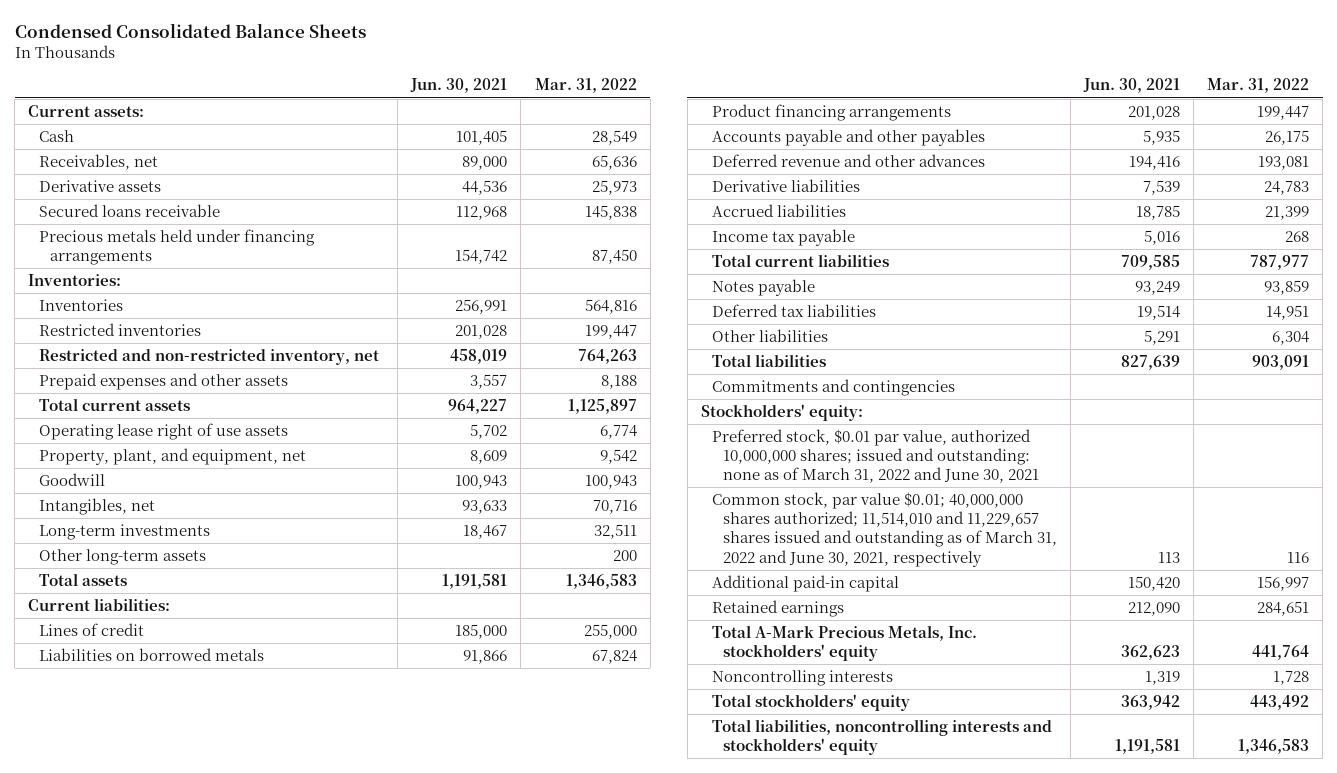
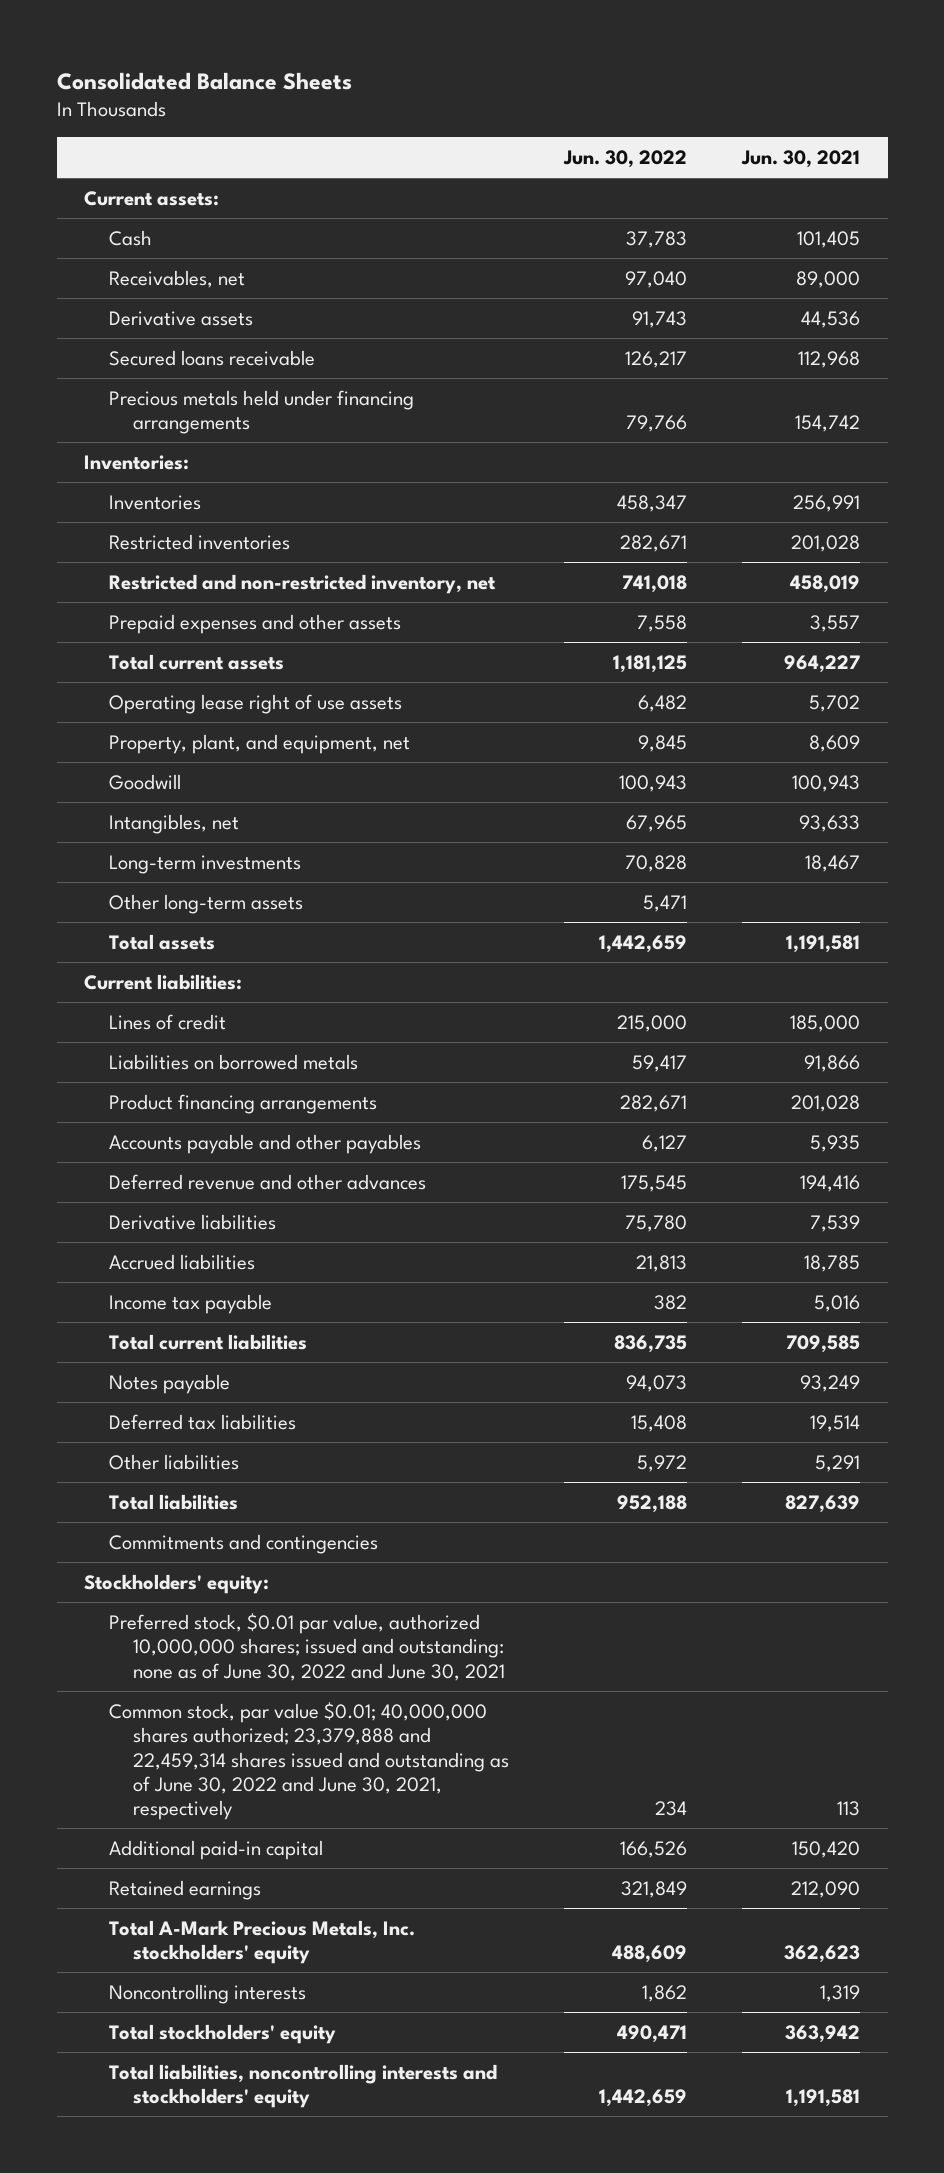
[14,22,366,38] Condensed Consolidated Balance Sheets -> [56,71,352,90] Consolidated Balance Sheets
[534,78,637,94] Mar. 31, 2022 -> none
none -> [563,149,688,168] Jun. 30, 2022
[711,428,1039,484] Preferred stock, $0.01 par value, authorized 10,000,000 shares; issued and outstanding: none as of March 31, 2022 and June 30, 2021 -> [108,1612,506,1681] Preferred stock, $0.01 par value, authorized 10,000,000 shares; issued and outstanding: none as of June 30, 2022 and June 30, 2021
[711,491,1057,567] Common stock, par value $0.01; 40,000,000 shares authorized; 11,514,010 and 11,229,657 shares issued and outstanding as of March 31, 2022 and June 30, 2021, respectively -> [108,1701,510,1821] Common stock, par value $0.01; 40,000,000 shares authorized; 23,379,888 and 22,459,314 shares issued and outstanding as of June 30, 2022 and June 30, 2021, respectively

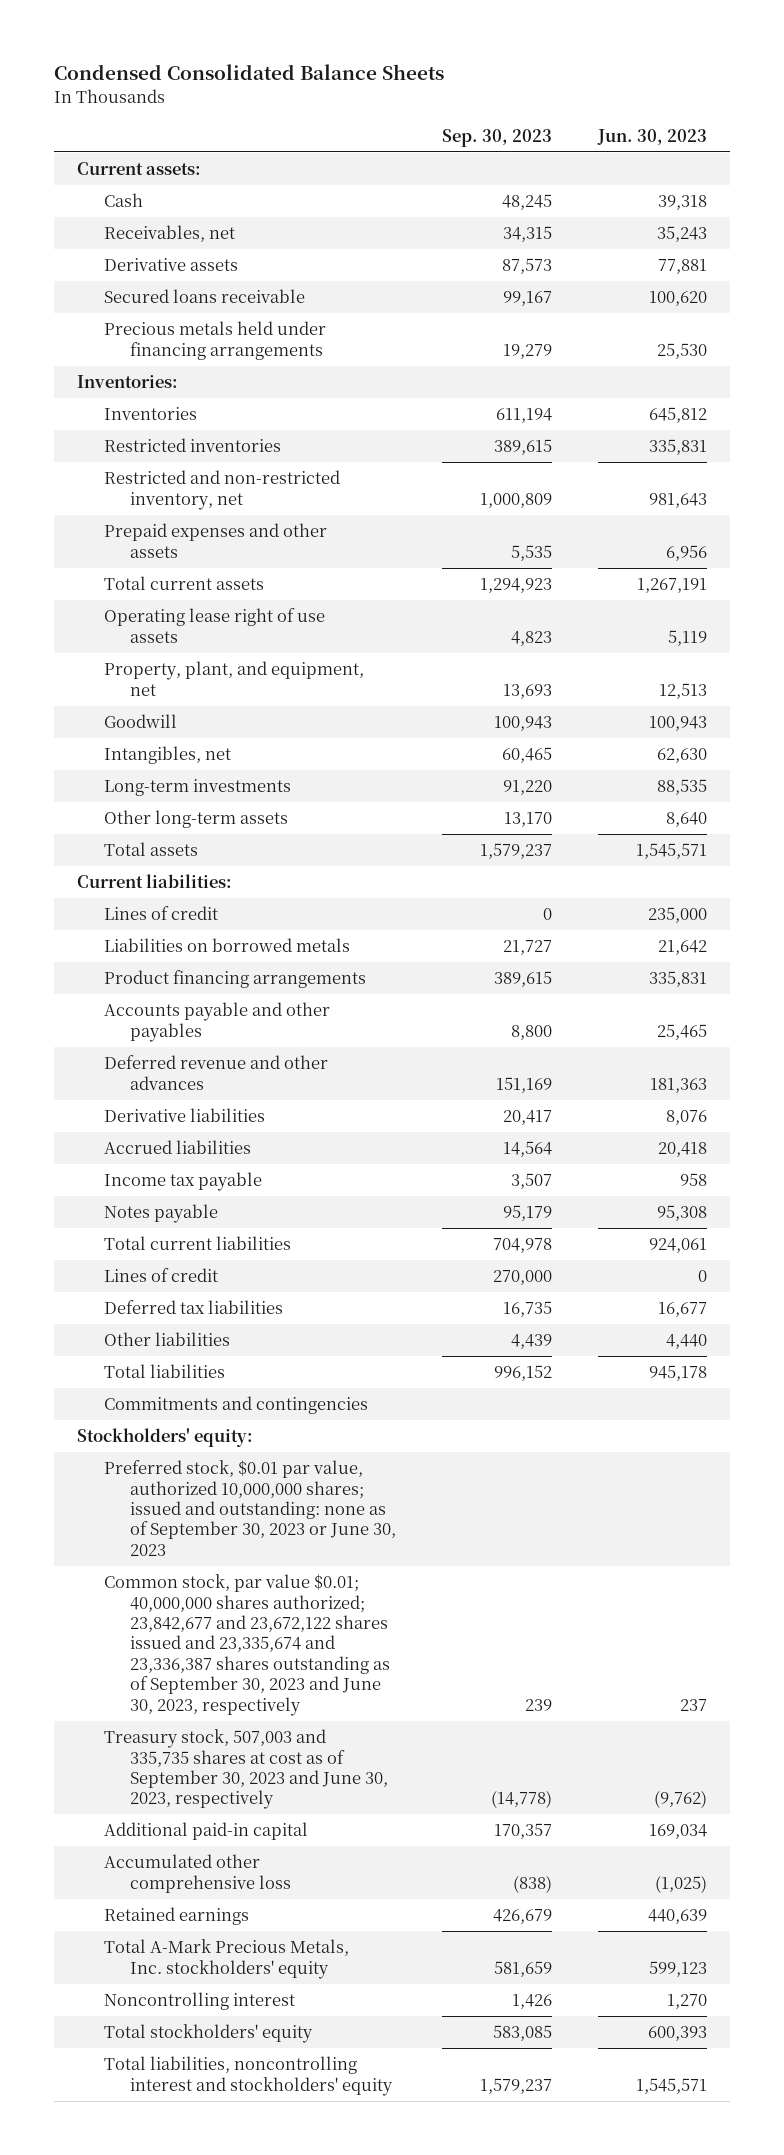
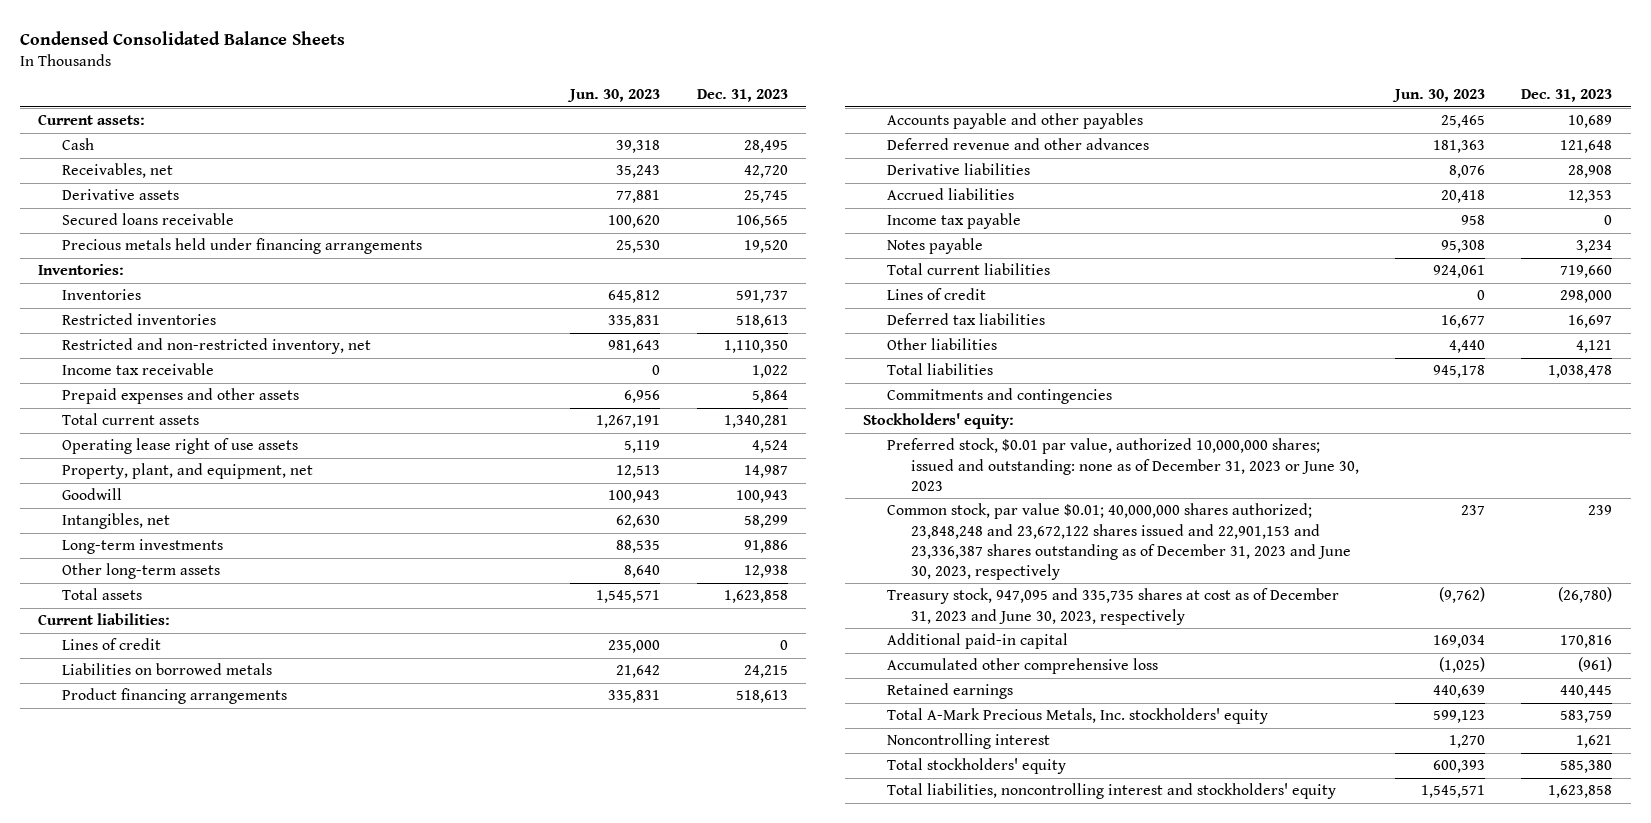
[442,128,553,147] Sep. 30, 2023 -> none
none -> [696,88,788,102] Dec. 31, 2023
none -> [62,363,215,376] Income tax receivable
[103,1460,397,1556] Preferred stock, $0.01 par value, authorized 10,000,000 shares; issued and outstanding: none as of September 30, 2023 or June 30, 2023 -> [886,438,1359,491] Preferred stock, $0.01 par value, authorized 10,000,000 shares; issued and outstanding: none as of December 31, 2023 or June 30, 2023
[103,1574,391,1716] Common stock, par value $0.01; 40,000,000 shares authorized; 23,842,677 and 23,672,122 shares issued and 23,335,674 and 23,336,387 shares outstanding as of September 30, 2023 and June 30, 2023, respectively -> [886,503,1351,580] Common stock, par value $0.01; 40,000,000 shares authorized; 23,848,248 and 23,672,122 shares issued and 22,901,153 and 23,336,387 shares outstanding as of December 31, 2023 and June 30, 2023, respectively
[103,1729,389,1810] Treasury stock, 507,003 and 335,735 shares at cost as of September 30, 2023 and June 30, 2023, respectively -> [886,588,1339,625] Treasury stock, 947,095 and 335,735 shares at cost as of December 31, 2023 and June 30, 2023, respectively

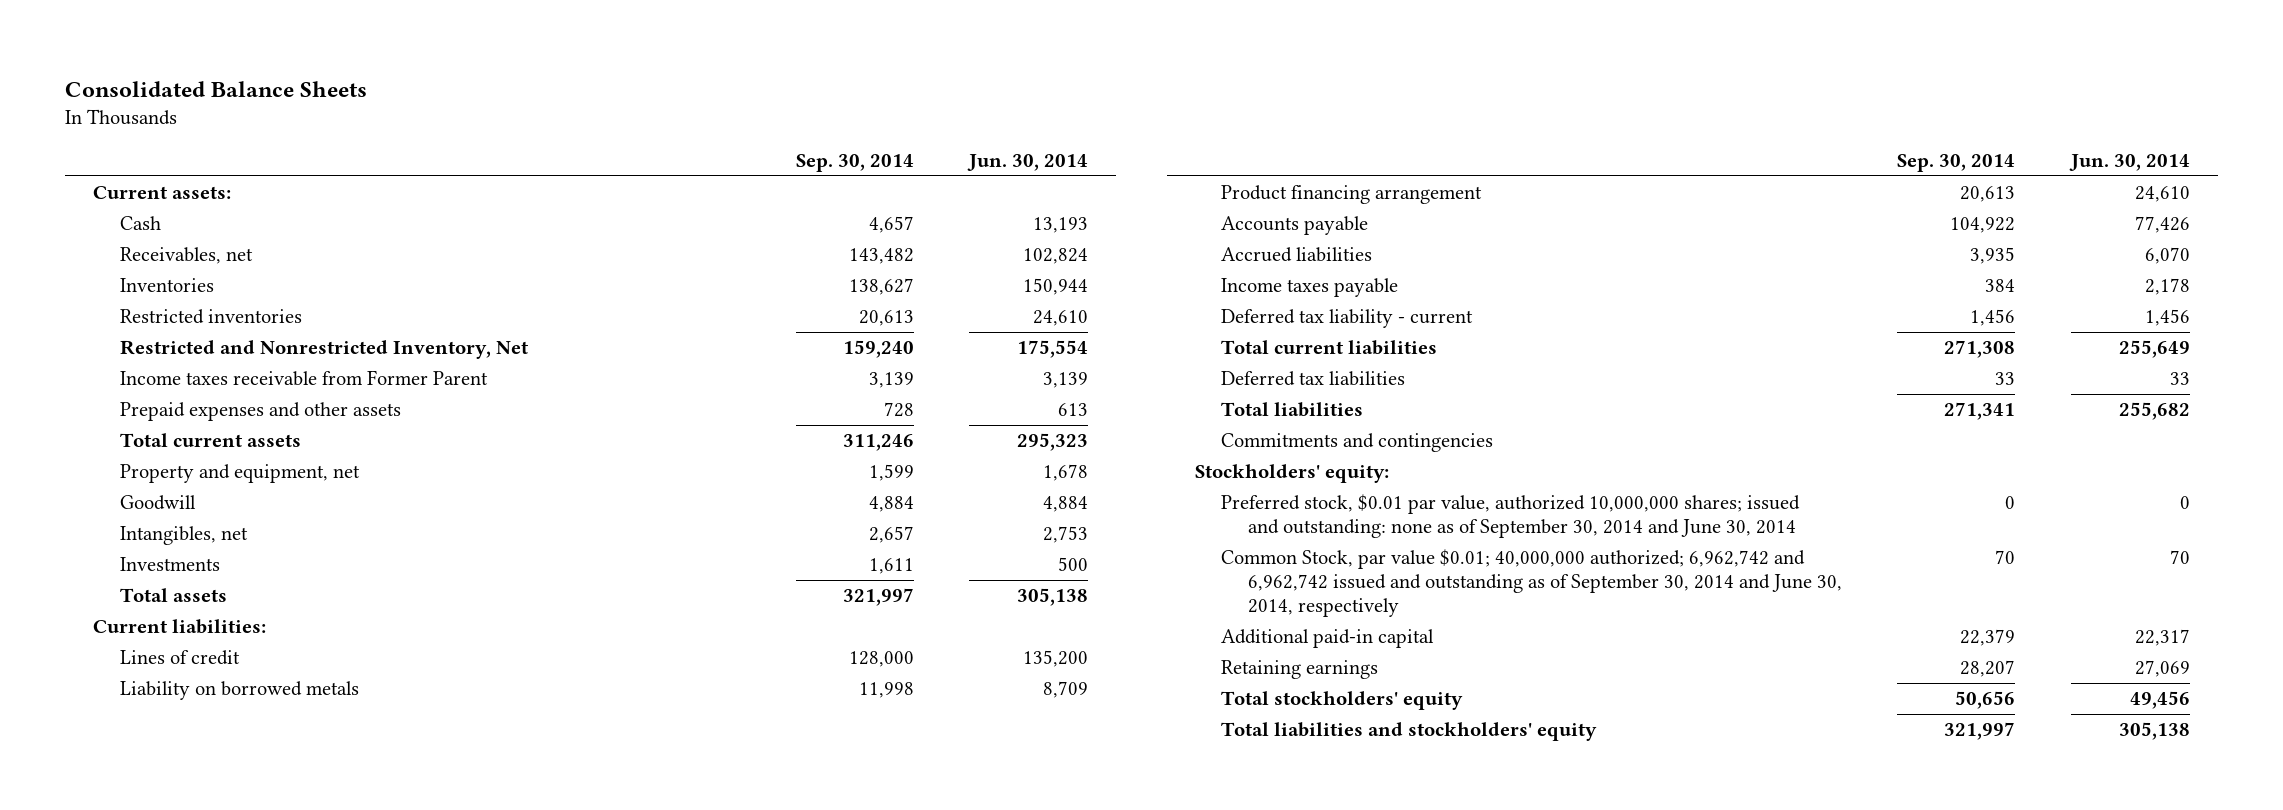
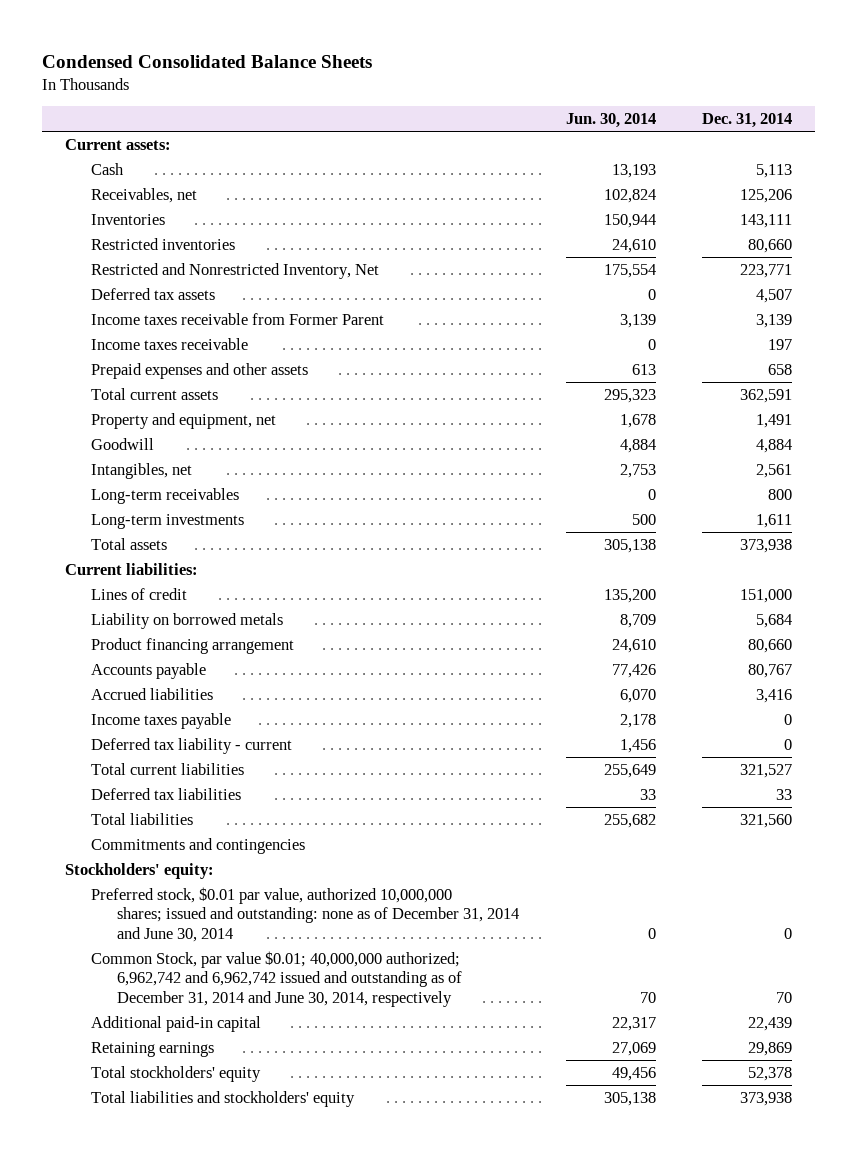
[65,80,368,97] Consolidated Balance Sheets -> [41,54,372,68] Condensed Consolidated Balance Sheets
[795,153,914,172] Sep. 30, 2014 -> none
none -> [701,113,792,129] Dec. 31, 2014
none -> [91,287,216,300] Deferred tax assets
none -> [91,337,249,350] Income taxes receivable
none -> [91,487,240,504] Long-term receivables
[119,557,220,572] Investments -> [91,513,245,529] Long-term investments
[1221,494,1801,539] Preferred stock, $0.01 par value, authorized 10,000,000 shares; issued and outstanding: none as of September 30, 2014 and June 30, 2014 -> [91,886,520,942] Preferred stock, $0.01 par value, authorized 10,000,000 shares; issued and outstanding: none as of December 31, 2014 and June 30, 2014
[1221,549,1842,618] Common Stock, par value $0.01; 40,000,000 authorized; 6,962,742 and 6,962,742 issued and outstanding as of September 30, 2014 and June 30, 2014, respectively -> [91,950,463,1007] Common Stock, par value $0.01; 40,000,000 authorized; 6,962,742 and 6,962,742 issued and outstanding as of December 31, 2014 and June 30, 2014, respectively

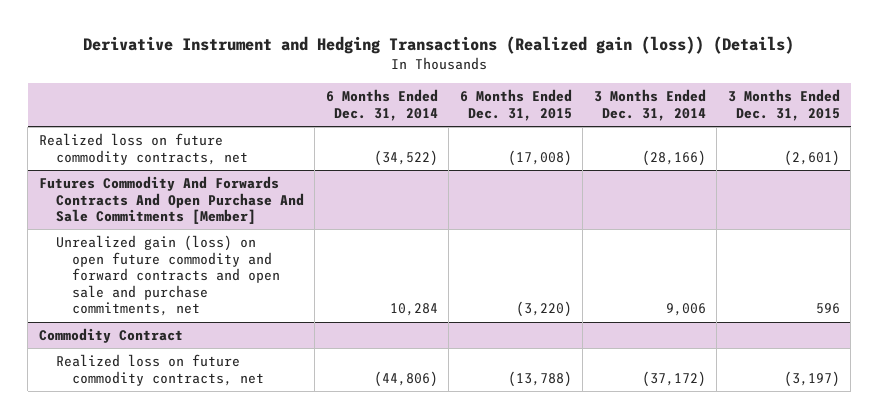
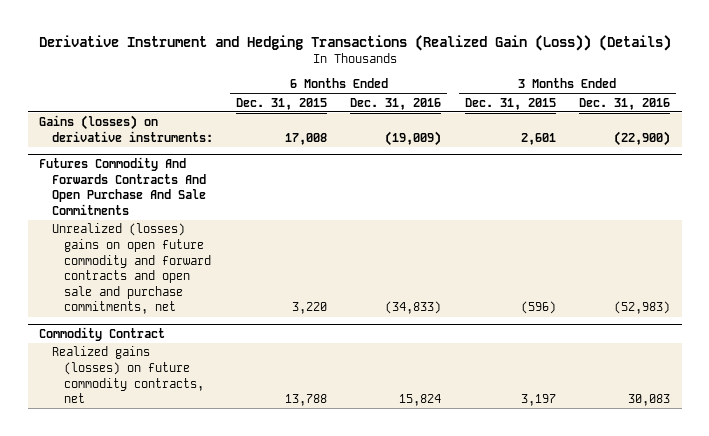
[83,35,795,54] Derivative Instrument and Hedging Transactions (Realized gain (loss)) (Details) -> [38,34,671,51] Derivative Instrument and Hedging Transactions (Realized Gain (Loss)) (Details)
[325,89,438,121] 6 Months Ended Dec. 31, 2014 -> none
[593,89,706,121] 3 Months Ended Dec. 31, 2014 -> none
none -> [350,97,442,110] Dec. 31, 2016
none -> [579,97,671,110] Dec. 31, 2016
[38,133,248,165] Realized loss on future commodity contracts, net -> none
none -> [39,115,213,143] Gains (losses) on derivative instruments:
[38,176,304,225] Futures Commodity And Forwards Contracts And Open Purchase And Sale Commitments [Member] -> [39,157,206,216] Futures Commodity And Forwards Contracts And Open Purchase And Sale Commitments
[55,235,281,317] Unrealized gain (loss) on open future commodity and forward contracts and open sale and purchase commitments, net -> [51,223,212,315] Unrealized (losses) gains on open future commodity and forward contracts and open sale and purchase commitments, net
[515,301,572,318] (3,220) -> [292,302,328,315] 3,220
[815,303,840,315] 596 -> [520,301,556,315] (596)
[55,354,265,386] Realized loss on future commodity contracts, net -> [51,346,205,404] Realized gains (losses) on future commodity contracts, net
[507,370,572,387] (13,788) -> [285,394,328,407] 13,788
[783,370,840,387] (3,197) -> [520,394,556,407] 3,197

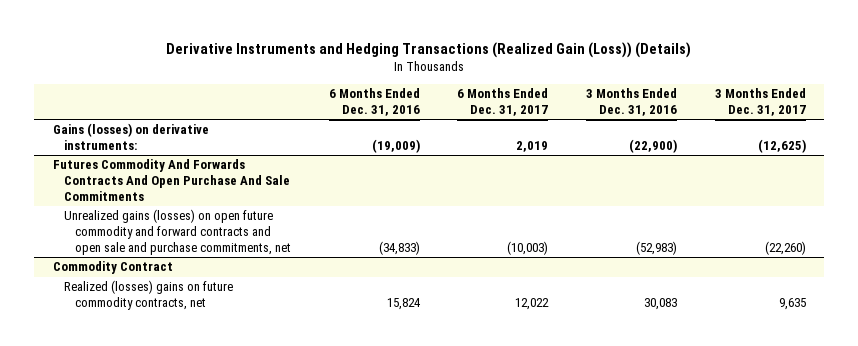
[38,34,671,51] Derivative Instrument and Hedging Transactions (Realized Gain (Loss)) (Details) -> [166,41,692,58] Derivative Instruments and Hedging Transactions (Realized Gain (Loss)) (Details)
[236,97,328,110] Dec. 31, 2015 -> none
[464,97,556,110] Dec. 31, 2015 -> none
none -> [457,88,549,116] 6 Months Ended Dec. 31, 2017
none -> [714,88,806,116] 3 Months Ended Dec. 31, 2017
[51,223,212,315] Unrealized (losses) gains on open future commodity and forward contracts and open sale and purchase commitments, net -> [64,209,292,255] Unrealized gains (losses) on open future commodity and forward contracts and open sale and purchase commitments, net
[51,346,205,404] Realized gains (losses) on future commodity contracts, net -> [64,280,234,311] Realized (losses) gains on future commodity contracts, net

